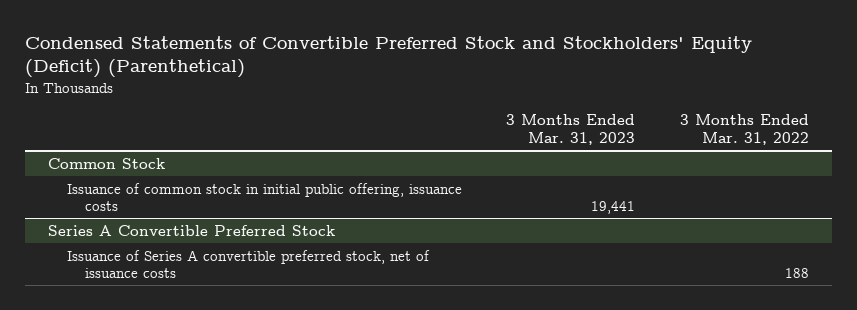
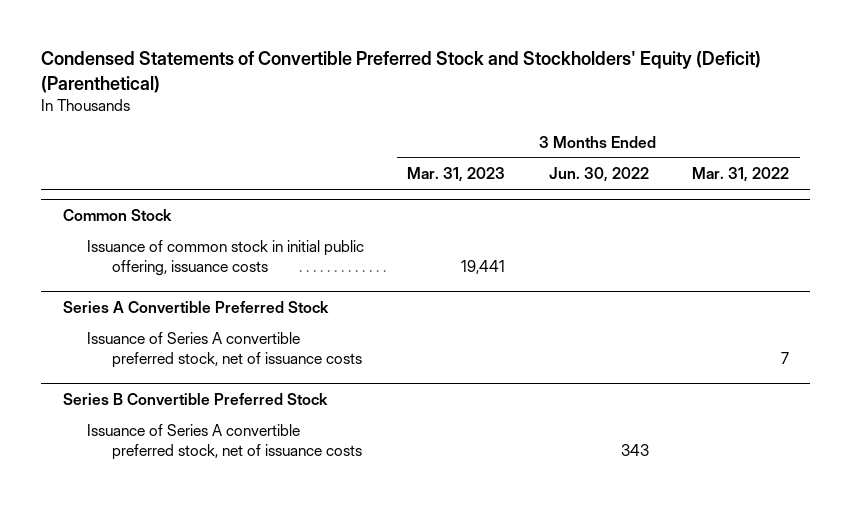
none -> [548,167,649,183] Jun. 30, 2022
[785,268,810,279] 188 -> [780,352,789,365] 7
none -> [62,393,328,406] Series B Convertible Preferred Stock
none -> [87,424,362,461] Issuance of Series A convertible preferred stock, net of issuance costs

